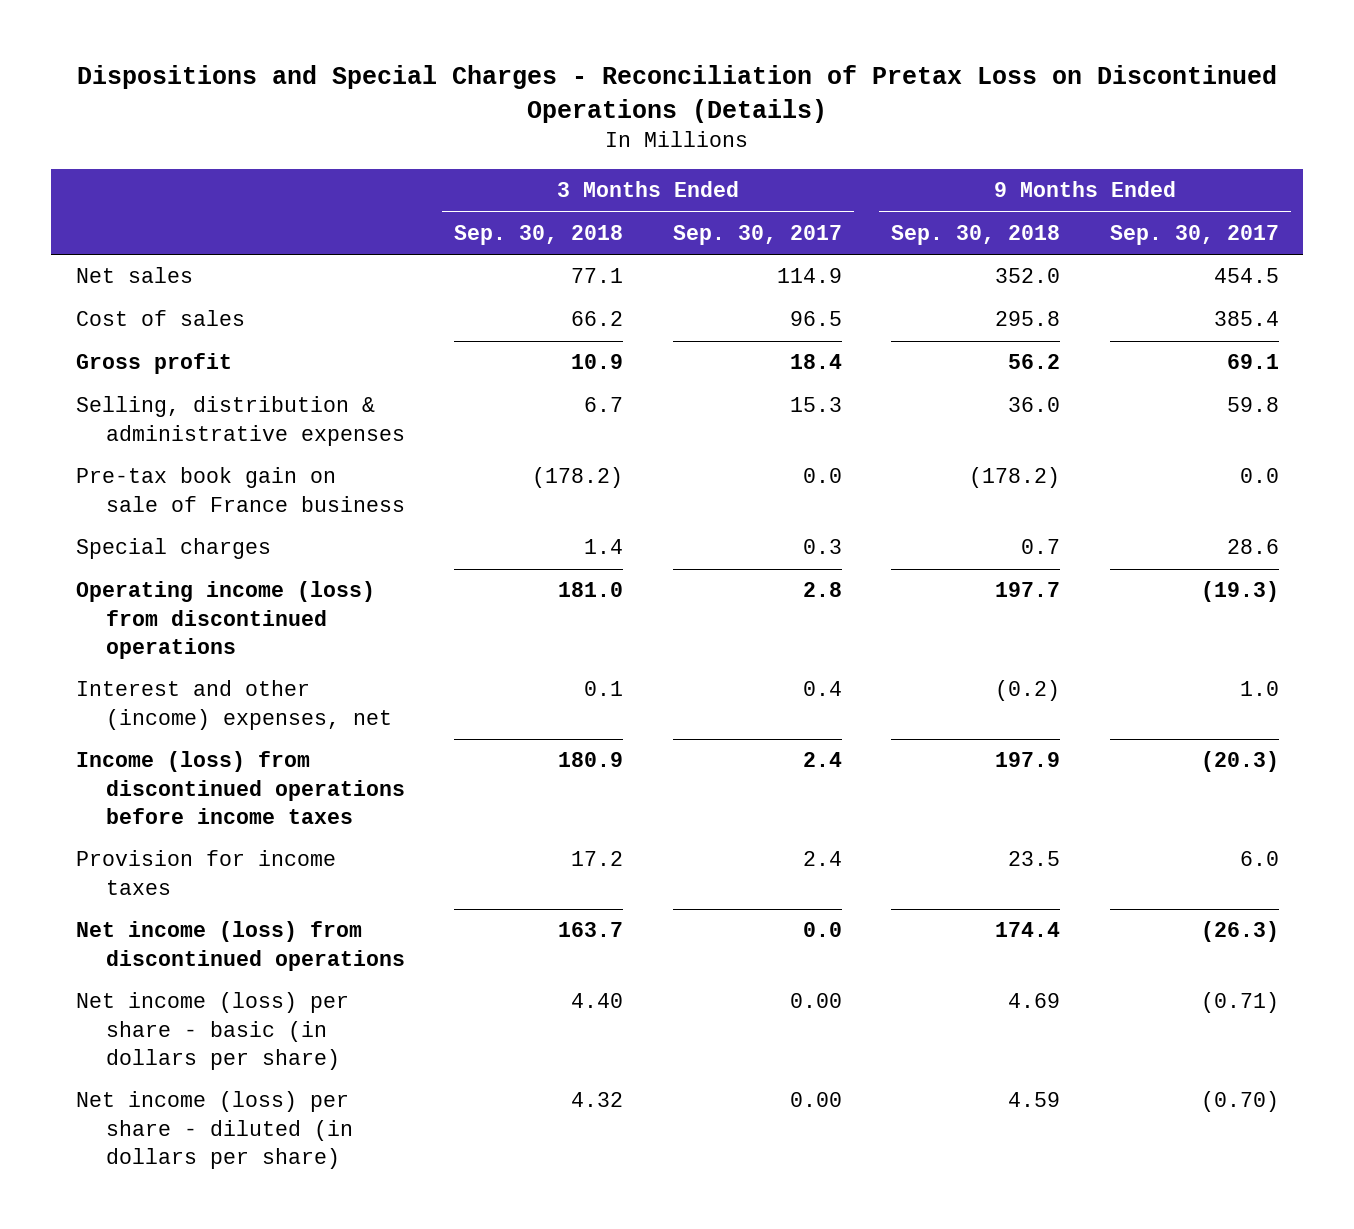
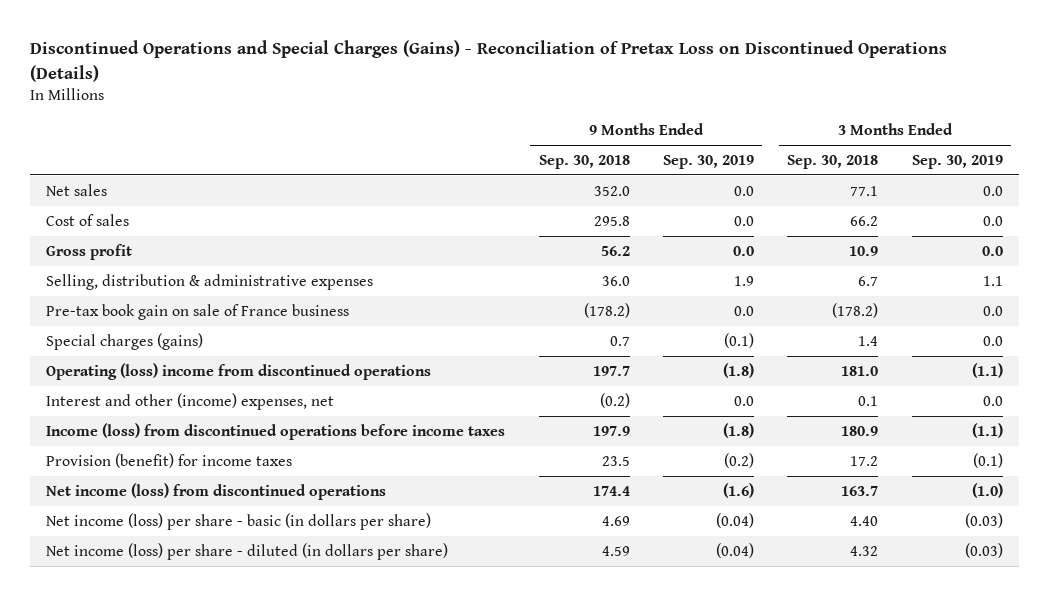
[77,65,1278,123] Dispositions and Special Charges - Reconciliation of Pretax Loss on Discontinued Operations (Details) -> [29,40,947,82] Discontinued Operations and Special Charges (Gains) - Reconciliation of Pretax Loss on Discontinued Operations (Details)
[672,224,842,245] Sep. 30, 2017 -> none
[1109,224,1279,245] Sep. 30, 2017 -> none
none -> [662,154,754,169] Sep. 30, 2019
none -> [911,154,1003,169] Sep. 30, 2019
[75,538,271,560] Special charges -> [46,332,204,350] Special charges (gains)
[75,581,375,659] Operating income (loss) from discontinued operations -> [46,362,432,380] Operating (loss) income from discontinued operations
[75,850,336,895] Provision for income taxes -> [46,452,293,468] Provision (benefit) for income taxes

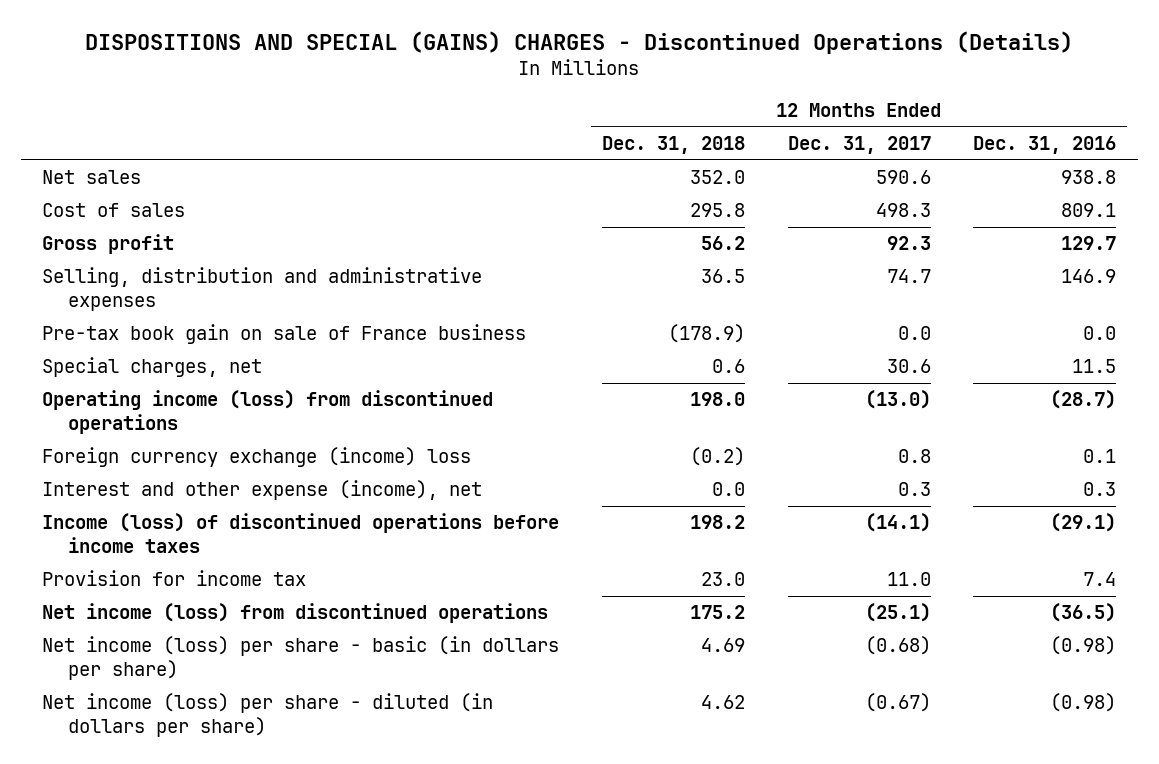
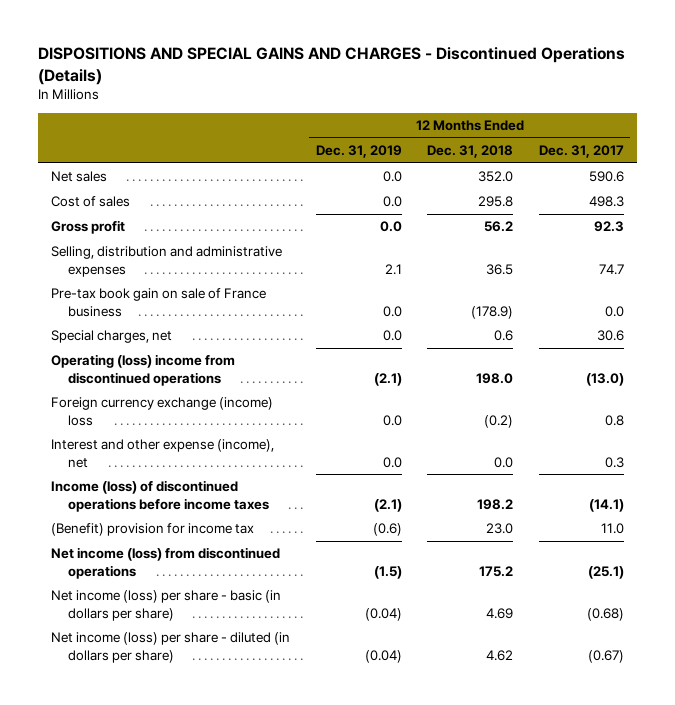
[85,30,1074,54] DISPOSITIONS AND SPECIAL (GAINS) CHARGES - Discontinued Operations (Details) -> [38,47,626,85] DISPOSITIONS AND SPECIAL GAINS AND CHARGES - Discontinued Operations (Details)
[973,135,1117,154] Dec. 31, 2016 -> none
none -> [315,145,402,159] Dec. 31, 2019
[42,390,494,434] Operating income (loss) from discontinued operations -> [50,354,235,386] Operating (loss) income from discontinued operations
[42,570,307,587] Provision for income tax -> [50,523,254,537] (Benefit) provision for income tax

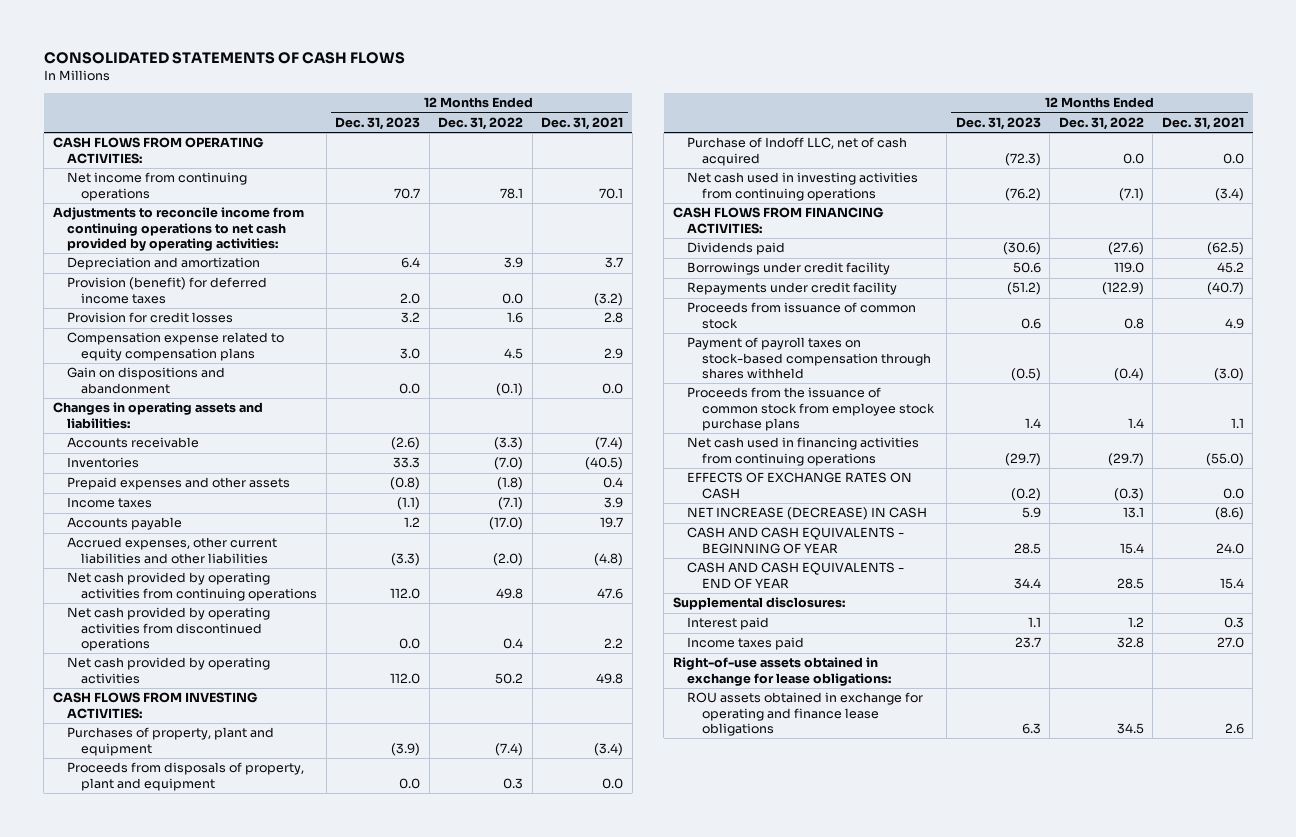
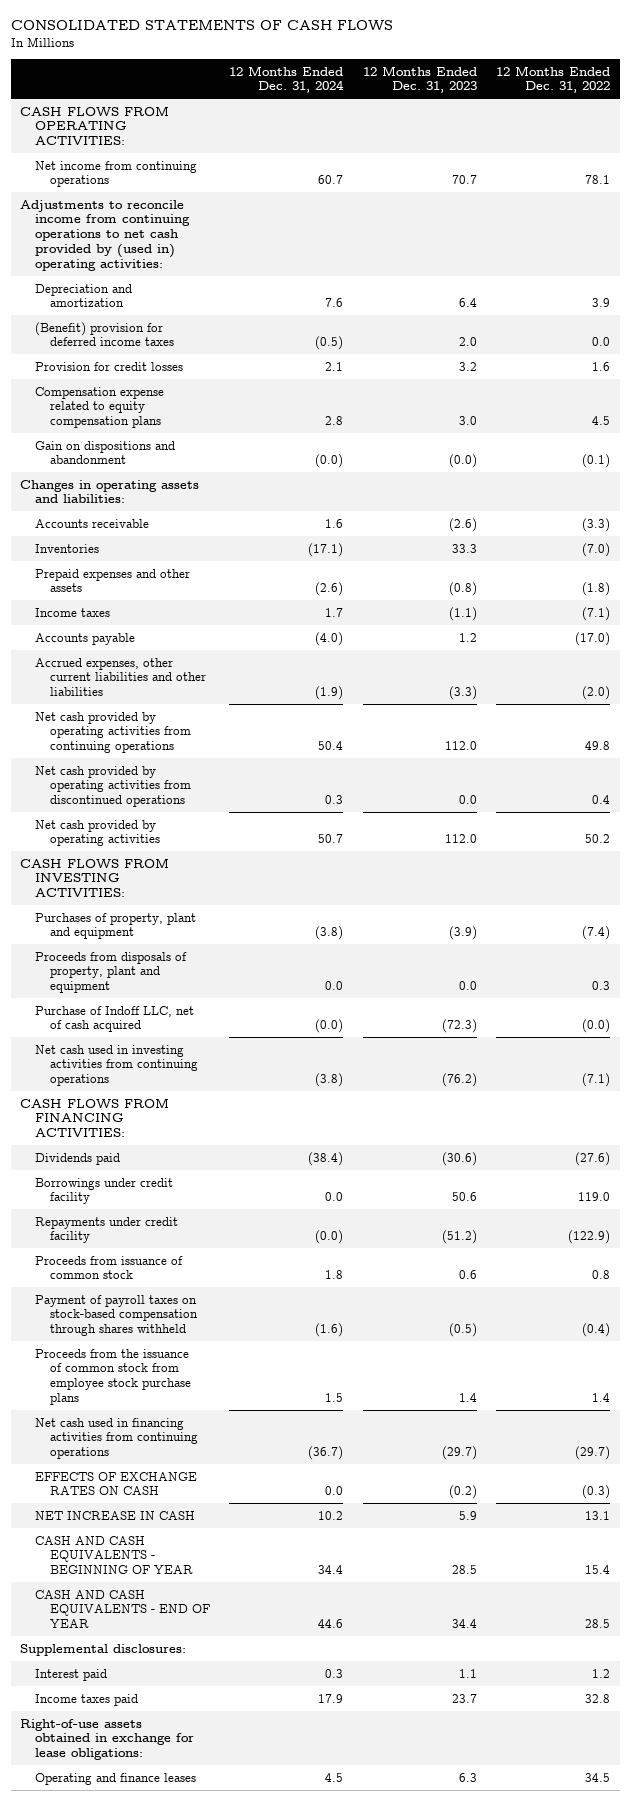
[541,117,624,131] Dec. 31, 2021 -> none
none -> [229,65,345,94] 12 Months Ended Dec. 31, 2024
[52,207,304,251] Adjustments to reconcile income from continuing operations to net cash provided by operating activities: -> [20,199,191,271] Adjustments to reconcile income from continuing operations to net cash provided by (used in) operating activities:
[66,277,267,304] Provision (benefit) for deferred income taxes -> [35,321,174,347] (Benefit) provision for deferred income taxes
[399,382,421,394] 0.0 -> [448,454,477,469] (0.0)
[1122,152,1144,164] 0.0 -> [582,1019,611,1034] (0.0)
[687,507,928,521] NET INCREASE (DECREASE) IN CASH -> [35,1510,196,1520] NET INCREASE IN CASH
[687,692,924,736] ROU assets obtained in exchange for operating and finance lease obligations -> [35,1772,197,1785] Operating and finance leases

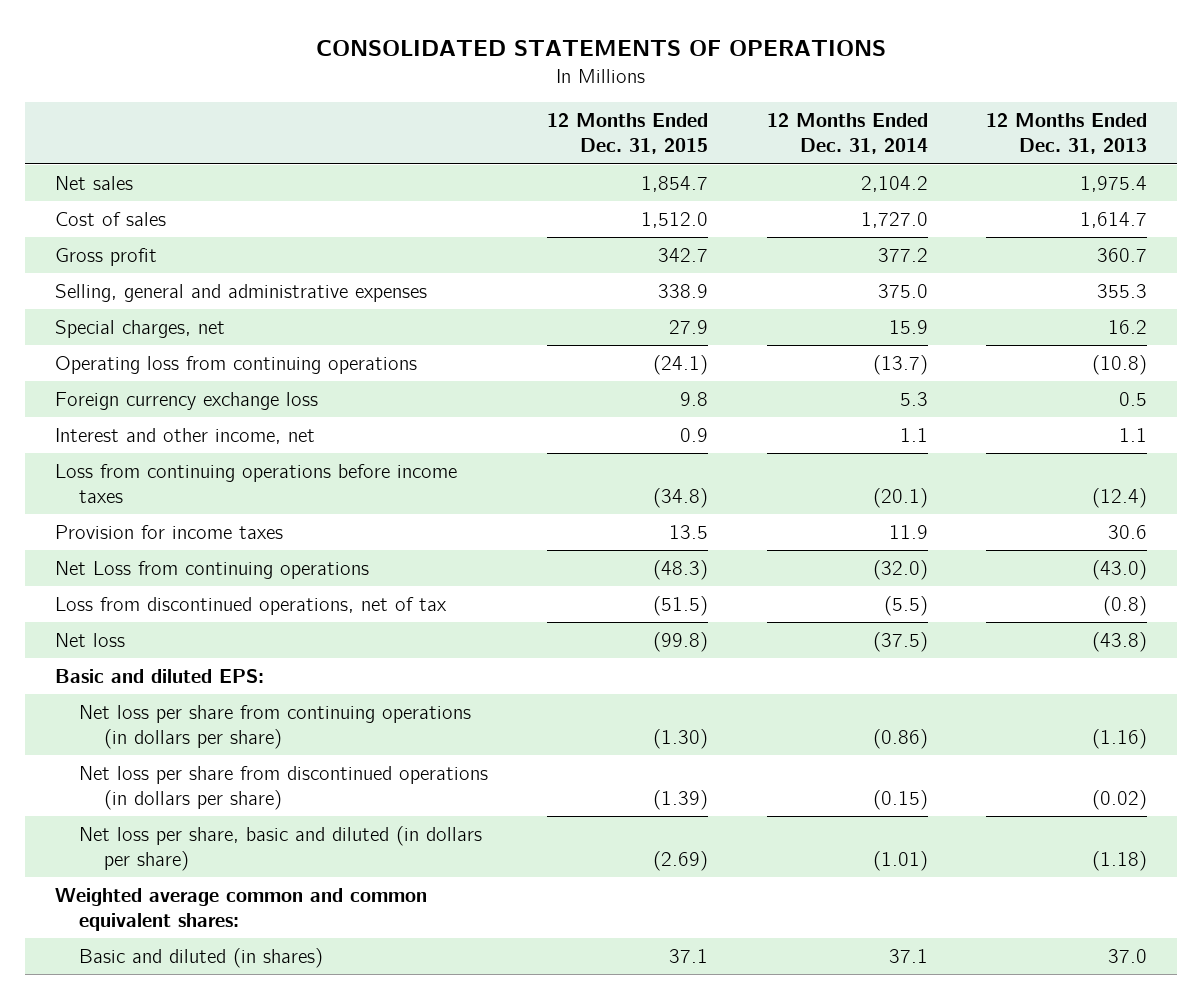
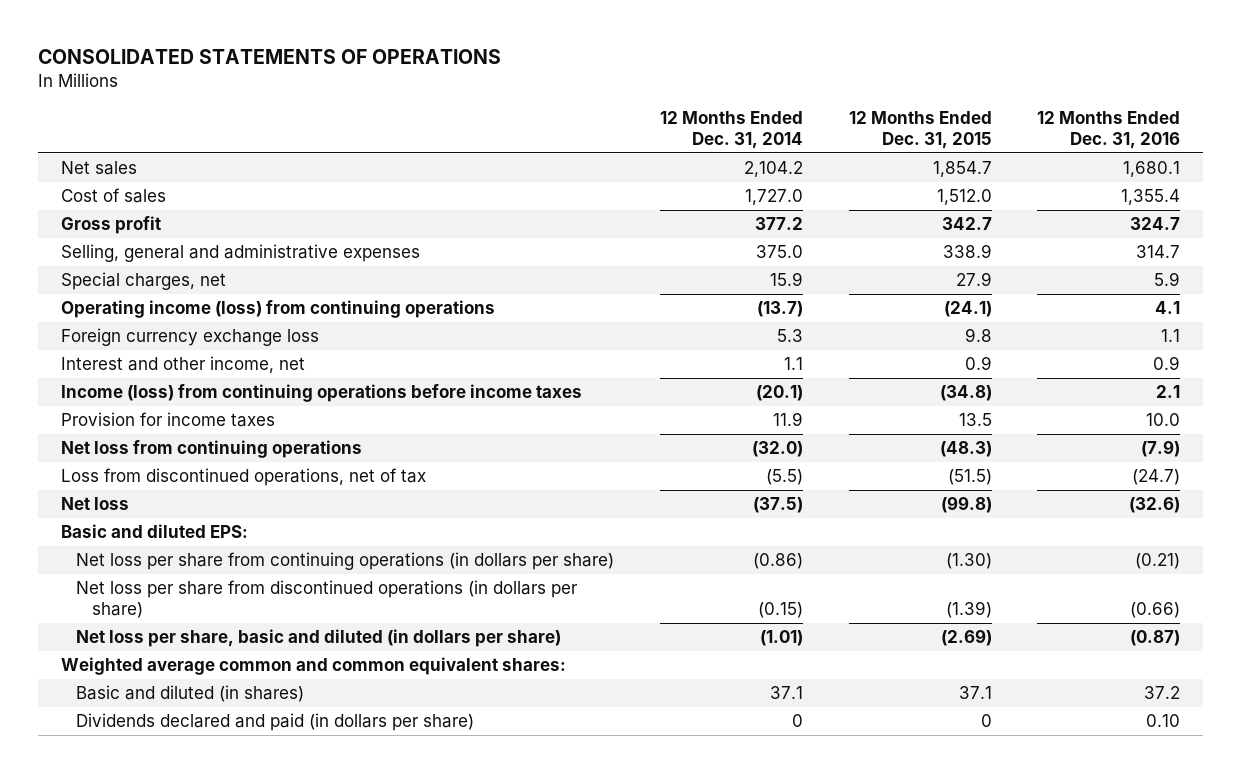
[986,113,1148,155] 12 Months Ended Dec. 31, 2013 -> none
none -> [1037,111,1181,150] 12 Months Ended Dec. 31, 2016
[54,355,417,374] Operating loss from continuing operations -> [60,300,495,319] Operating income (loss) from continuing operations
[54,463,457,504] Loss from continuing operations before income taxes -> [60,384,582,403] Income (loss) from continuing operations before income taxes
[54,560,369,579] Net Loss from continuing operations -> [60,440,362,459] Net loss from continuing operations
none -> [76,713,475,732] Dividends declared and paid (in dollars per share)

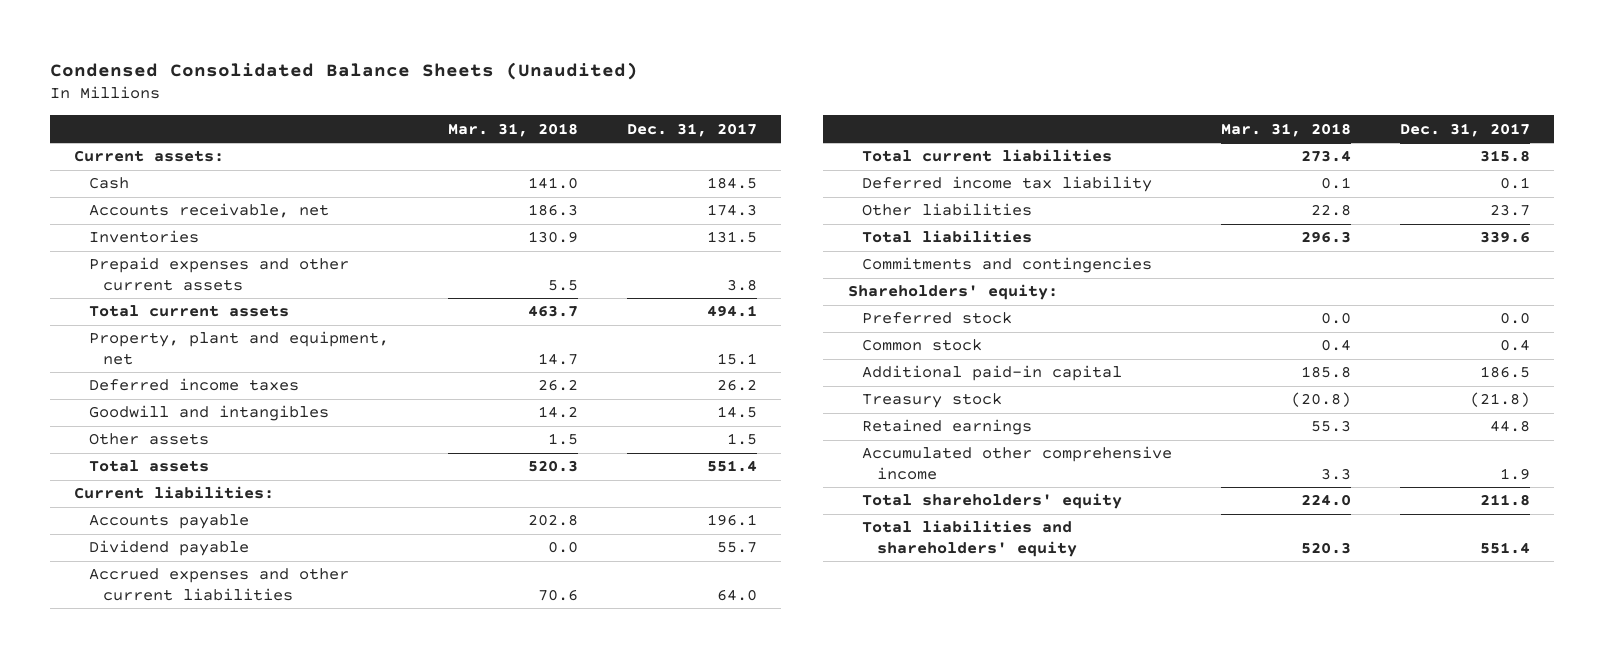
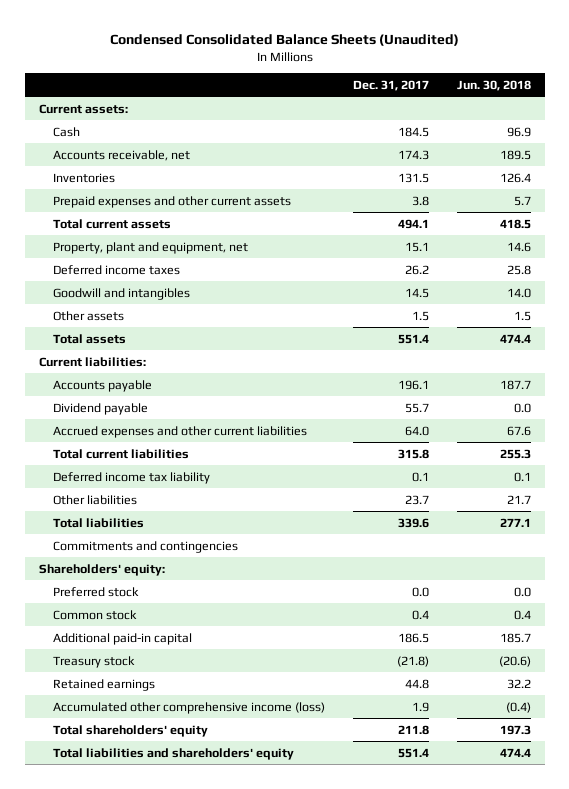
[447,122,578,137] Mar. 31, 2018 -> none
none -> [456,79,531,91] Jun. 30, 2018
[862,446,1173,481] Accumulated other comprehensive income -> [53,701,326,714] Accumulated other comprehensive income (loss)

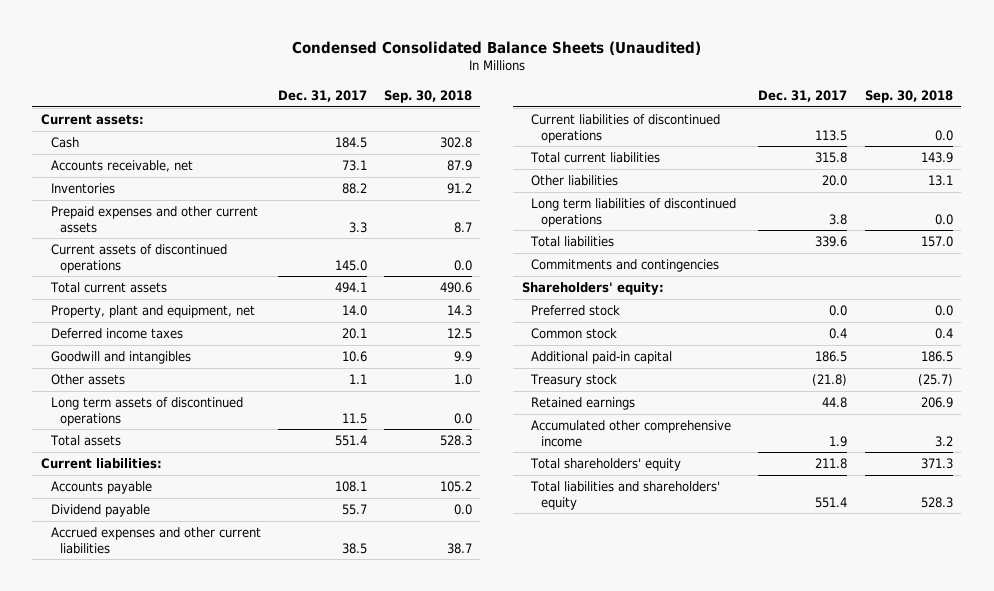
[456,79,531,91] Jun. 30, 2018 -> none
none -> [383,89,472,103] Sep. 30, 2018
[397,149,429,160] 174.3 -> [341,160,367,172] 73.1
[397,172,429,183] 131.5 -> [341,183,367,195] 88.2
[411,195,429,206] 3.8 -> [348,221,367,233] 3.3
none -> [50,244,227,273] Current assets of discontinued operations
[404,241,429,252] 15.1 -> [341,305,367,317] 14.0
[404,264,429,275] 26.2 -> [341,328,367,340] 20.1
[404,287,429,298] 14.5 -> [341,351,367,363] 10.6
[411,310,429,321] 1.5 -> [348,374,367,385] 1.1
none -> [50,397,243,426] Long term assets of discontinued operations
[397,379,429,390] 196.1 -> [334,481,367,493] 108.1
[404,425,429,436] 64.0 -> [341,542,367,554] 38.5
none -> [531,114,721,143] Current liabilities of discontinued operations
[53,471,211,484] Deferred income tax liability -> none
[404,494,429,505] 23.7 -> [822,175,848,187] 20.0
none -> [531,198,737,227] Long term liabilities of discontinued operations
[53,701,326,714] Accumulated other comprehensive income (loss) -> [531,420,732,447] Accumulated other comprehensive income

